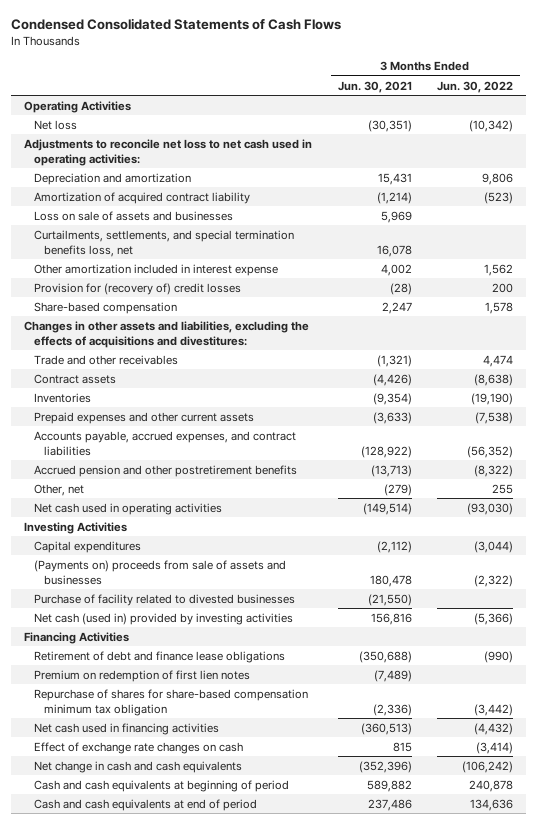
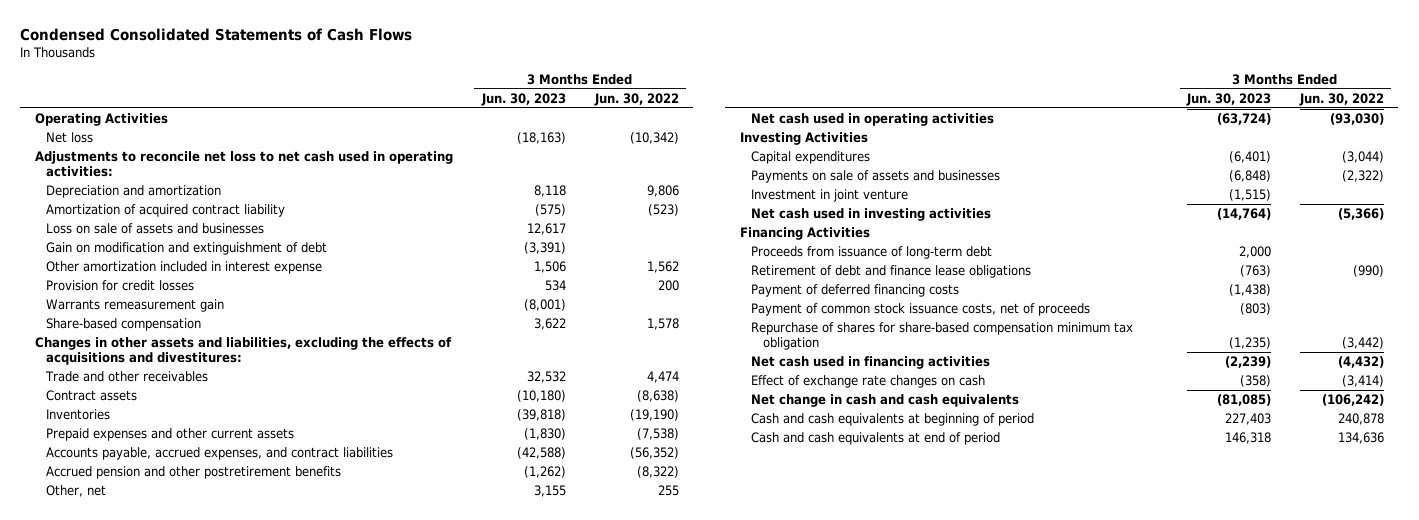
[337,80,412,93] Jun. 30, 2021 -> none
none -> [480,93,566,107] Jun. 30, 2023
[34,229,295,257] Curtailments, settlements, and special termination benefits loss, net -> none
none -> [45,242,327,256] Gain on modification and extinguishment of debt
[34,282,242,295] Provision for (recovery of) credit losses -> [45,280,194,292] Provision for credit losses
none -> [45,299,224,313] Warrants remeasurement gain
[34,593,296,606] Purchase of facility related to divested businesses -> none
[34,559,287,585] (Payments on) proceeds from sale of assets and businesses -> [751,170,1001,184] Payments on sale of assets and businesses
none -> [751,189,909,203] Investment in joint venture
[34,612,294,625] Net cash (used in) provided by investing activities -> [751,208,992,222] Net cash used in investing activities
none -> [751,246,993,260] Proceeds from issuance of long-term debt
[34,669,251,682] Premium on redemption of first lien notes -> none
none -> [751,284,960,298] Payment of deferred financing costs
none -> [751,303,1091,317] Payment of common stock issuance costs, net of proceeds

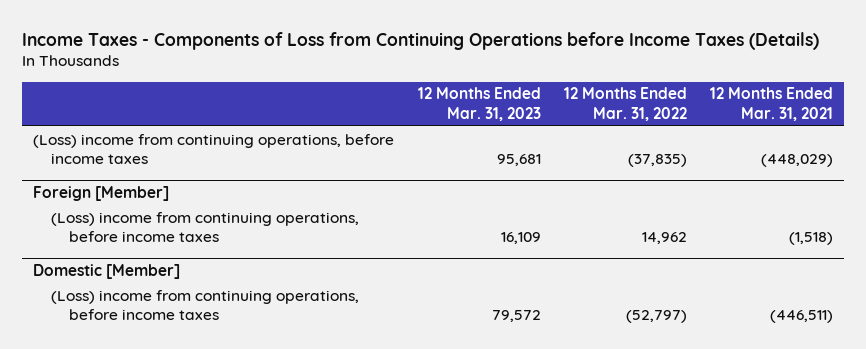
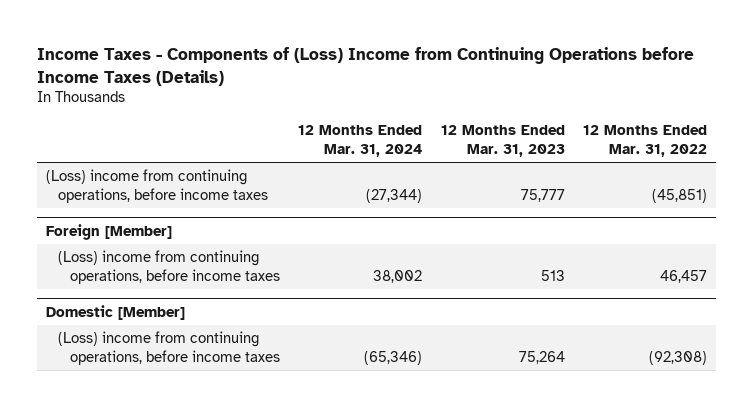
[21,31,819,50] Income Taxes - Components of Loss from Continuing Operations before Income Taxes (Details) -> [36,46,694,86] Income Taxes - Components of (Loss) Income from Continuing Operations before Income Taxes (Details)
[709,87,833,121] 12 Months Ended Mar. 31, 2021 -> none
none -> [298,125,423,157] 12 Months Ended Mar. 31, 2024
[496,154,541,167] 95,681 -> [520,188,565,202] 75,777
[627,154,687,168] (37,835) -> [652,188,708,203] (45,851)
[500,232,541,245] 16,109 -> [540,269,565,281] 513
[641,232,687,245] 14,962 -> [660,269,708,283] 46,457
[491,310,541,323] 79,572 -> [518,350,565,364] 75,264
[625,310,687,324] (52,797) -> [649,350,708,365] (92,308)

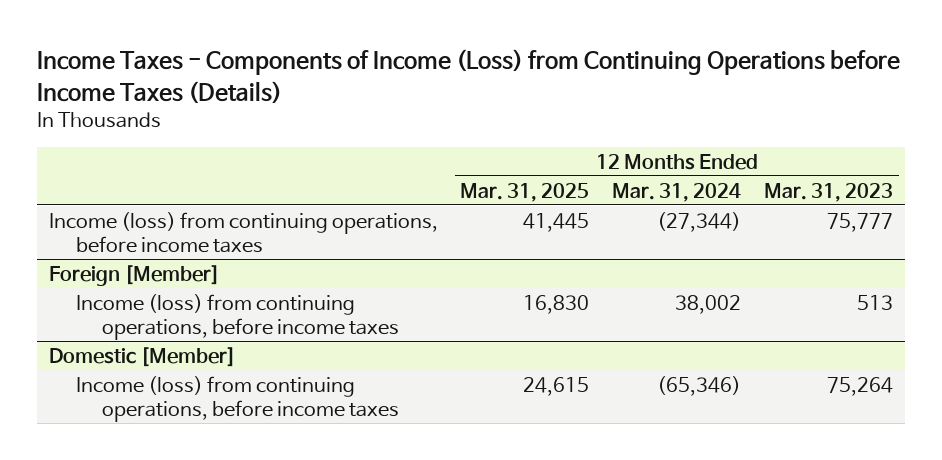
[36,46,694,86] Income Taxes - Components of (Loss) Income from Continuing Operations before Income Taxes (Details) -> [37,49,901,104] Income Taxes - Components of Income (Loss) from Continuing Operations before Income Taxes (Details)
[583,125,708,157] 12 Months Ended Mar. 31, 2022 -> none
none -> [460,182,590,202] Mar. 31, 2025
[46,169,268,203] (Loss) income from continuing operations, before income taxes -> [48,211,438,253] Income (loss) from continuing operations, before income taxes
[57,250,280,284] (Loss) income from continuing operations, before income taxes -> [75,293,400,340] Income (loss) from continuing operations, before income taxes
[57,331,280,365] (Loss) income from continuing operations, before income taxes -> [75,375,400,422] Income (loss) from continuing operations, before income taxes

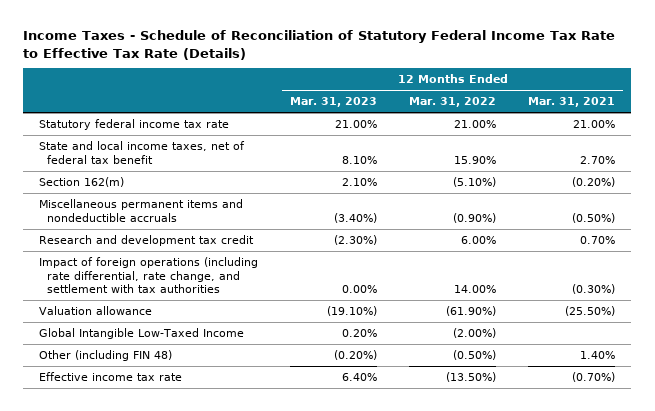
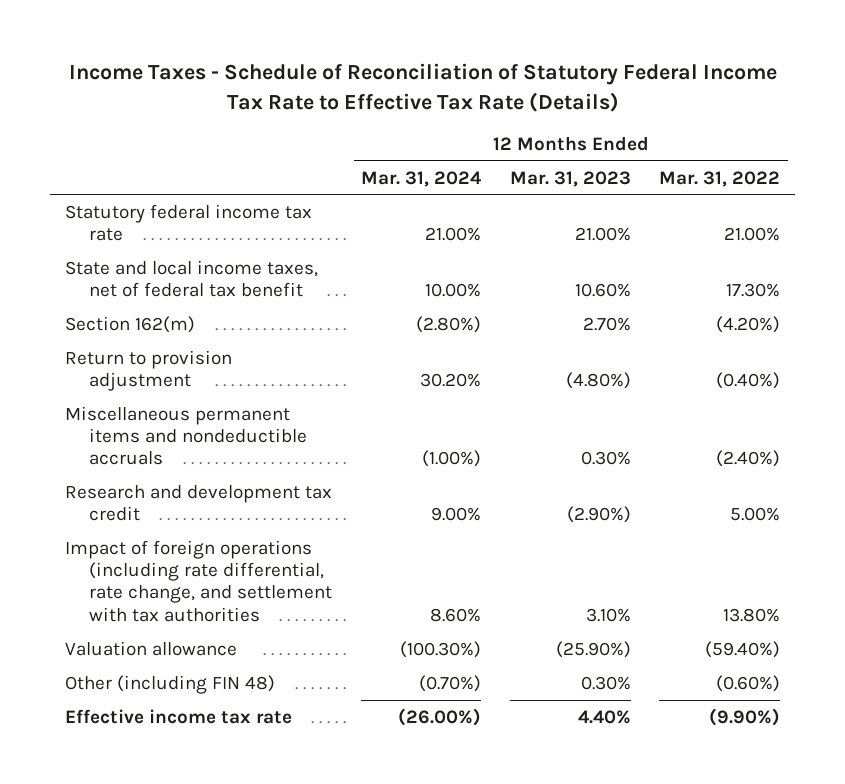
[528,97,616,108] Mar. 31, 2021 -> none
none -> [360,170,482,187] Mar. 31, 2024
[39,327,245,339] Global Intangible Low-Taxed Income -> none
[342,155,378,164] 8.10% -> [574,283,631,298] 10.60%
[454,155,497,164] 15.90% -> [726,283,781,298] 17.30%
[342,177,378,186] 2.10% -> [582,316,631,331] 2.70%
[453,176,497,187] (5.10%) -> [716,315,781,333] (4.20%)
none -> [64,349,232,392] Return to provision adjustment
[334,212,378,223] (3.40%) -> [580,451,631,466] 0.30%
[453,212,497,223] (0.90%) -> [716,450,781,468] (2.40%)
[334,234,378,245] (2.30%) -> [566,506,631,524] (2.90%)
[461,235,497,244] 6.00% -> [730,507,781,522] 5.00%
[342,285,378,294] 0.00% -> [585,607,631,622] 3.10%
[454,285,497,294] 14.00% -> [723,607,781,622] 13.80%
[327,305,378,316] (19.10%) -> [555,640,631,658] (25.90%)
[446,305,497,316] (61.90%) -> [705,640,781,658] (59.40%)
[334,349,378,360] (0.20%) -> [580,675,631,690] 0.30%
[453,349,497,360] (0.50%) -> [716,674,781,692] (0.60%)
[342,372,378,381] 6.40% -> [577,709,631,724] 4.40%
[446,371,497,382] (13.50%) -> [709,707,781,726] (9.90%)

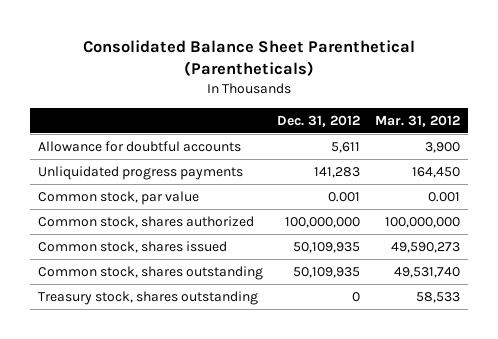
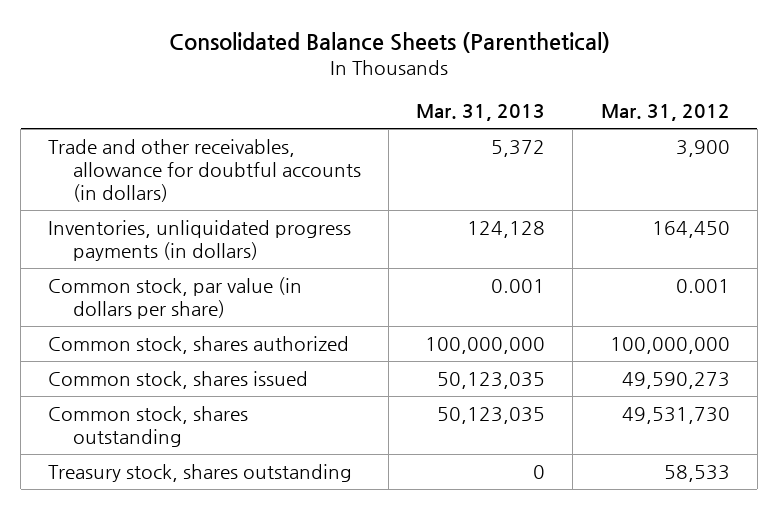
[82,40,415,77] Consolidated Balance Sheet Parenthetical (Parentheticals) -> [168,32,610,54] Consolidated Balance Sheets (Parenthetical)
[277,114,361,127] Dec. 31, 2012 -> none
none -> [416,104,546,122] Mar. 31, 2013
[37,141,241,153] Allowance for doubtful accounts -> [48,138,361,203] Trade and other receivables, allowance for doubtful accounts (in dollars)
[37,166,243,181] Unliquidated progress payments -> [48,219,352,262] Inventories, unliquidated progress payments (in dollars)
[37,191,199,206] Common stock, par value -> [48,276,303,320] Common stock, par value (in dollars per share)
[394,267,461,279] 49,531,740 -> [621,406,730,424] 49,531,730

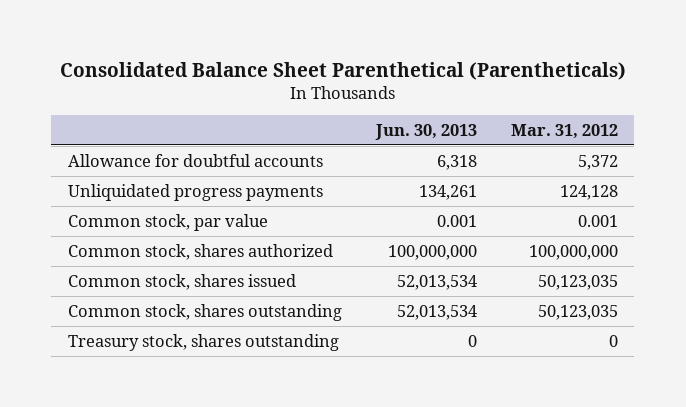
[168,32,610,54] Consolidated Balance Sheets (Parenthetical) -> [59,61,626,80] Consolidated Balance Sheet Parenthetical (Parentheticals)
[416,104,546,122] Mar. 31, 2013 -> none
none -> [374,123,477,140] Jun. 30, 2013
[48,138,361,203] Trade and other receivables, allowance for doubtful accounts (in dollars) -> [68,153,324,167] Allowance for doubtful accounts
[675,139,730,157] 3,900 -> [577,154,618,170] 5,372
[48,219,352,262] Inventories, unliquidated progress payments (in dollars) -> [68,183,324,201] Unliquidated progress payments
[651,220,730,238] 164,450 -> [559,184,618,200] 124,128
[48,276,303,320] Common stock, par value (in dollars per share) -> [68,213,269,231] Common stock, par value
[621,371,730,389] 49,590,273 -> [537,274,618,290] 50,123,035
[621,406,730,424] 49,531,730 -> [537,304,618,320] 50,123,035
[663,464,730,482] 58,533 -> [608,334,618,347] 0

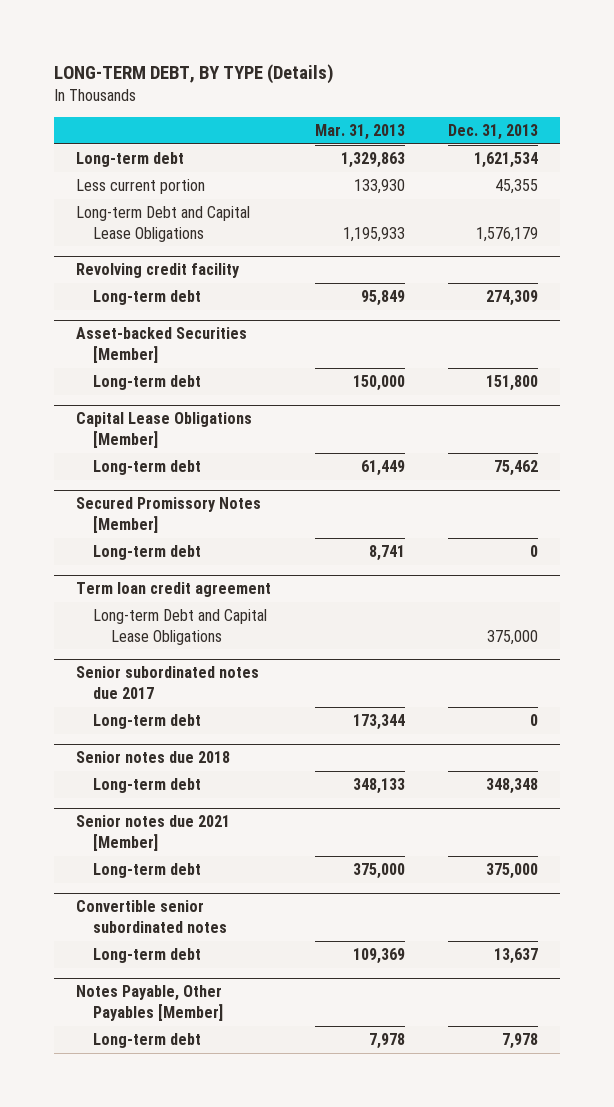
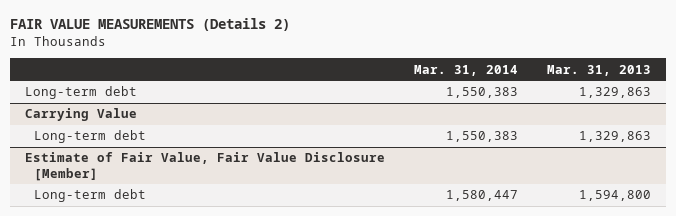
[54,64,335,85] LONG-TERM DEBT, BY TYPE (Details) -> [10,18,291,32] FAIR VALUE MEASUREMENTS (Details 2)
[448,124,539,141] Dec. 31, 2013 -> none
none -> [414,64,519,76] Mar. 31, 2014
[76,178,206,194] Less current portion -> none
[76,205,251,242] Long-term Debt and Capital Lease Obligations -> none
[76,263,241,279] Revolving credit facility -> none
[76,327,248,364] Asset-backed Securities [Member] -> none
[76,412,253,449] Capital Lease Obligations [Member] -> none
[93,459,202,475] Long-term debt -> none
[76,497,262,534] Secured Promissory Notes [Member] -> none
[93,544,202,560] Long-term debt -> none
[76,582,272,598] Term loan credit agreement -> none
[93,608,268,645] Long-term Debt and Capital Lease Obligations -> none
[76,666,260,700] Senior subordinated notes due 2017 -> none
[93,713,202,729] Long-term debt -> none
[76,751,231,764] Senior notes due 2018 -> none
[93,777,202,793] Long-term debt -> none
[76,815,231,852] Senior notes due 2021 [Member] -> none
[93,862,202,878] Long-term debt -> none
[76,900,228,934] Convertible senior subordinated notes -> none
[93,947,202,963] Long-term debt -> none
[76,985,224,1022] Notes Payable, Other Payables [Member] -> none
[93,1032,202,1048] Long-term debt -> none
none -> [24,108,137,122] Carrying Value
[360,289,405,306] 95,849 -> [579,131,652,143] 1,329,863
none -> [24,152,385,181] Estimate of Fair Value, Fair Value Disclosure [Member]
[352,374,405,391] 150,000 -> [579,190,652,202] 1,594,800

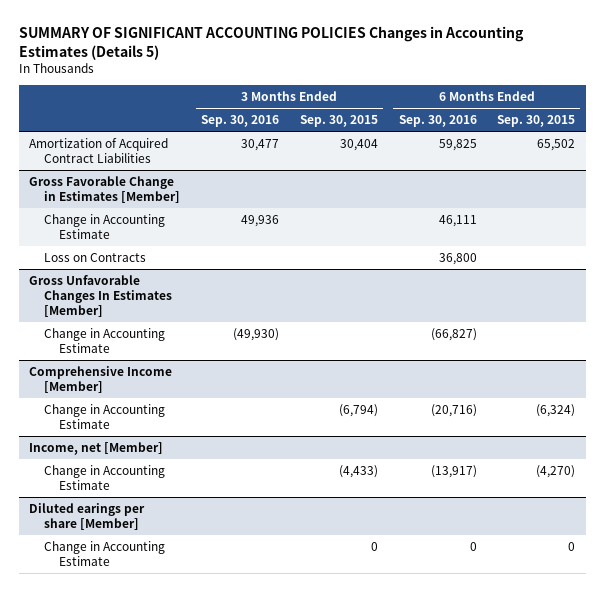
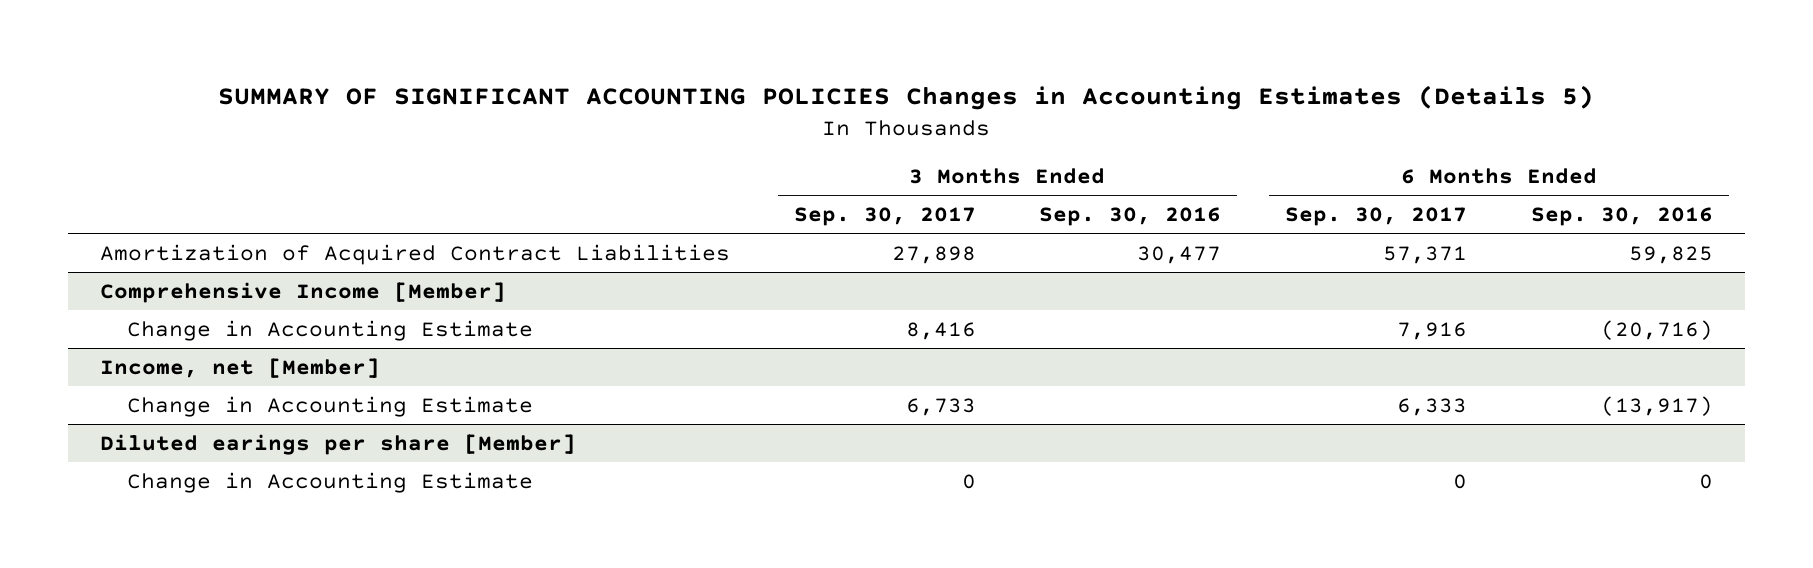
[299,115,378,128] Sep. 30, 2015 -> none
[497,115,576,128] Sep. 30, 2015 -> none
none -> [793,207,976,227] Sep. 30, 2017
none -> [1284,207,1467,227] Sep. 30, 2017
[29,175,181,203] Gross Favorable Change in Estimates [Member] -> none
[44,213,166,239] Change in Accounting Estimate -> none
[44,252,147,262] Loss on Contracts -> none
[29,274,173,317] Gross Unfavorable Changes In Estimates [Member] -> none
[44,327,166,353] Change in Accounting Estimate -> none

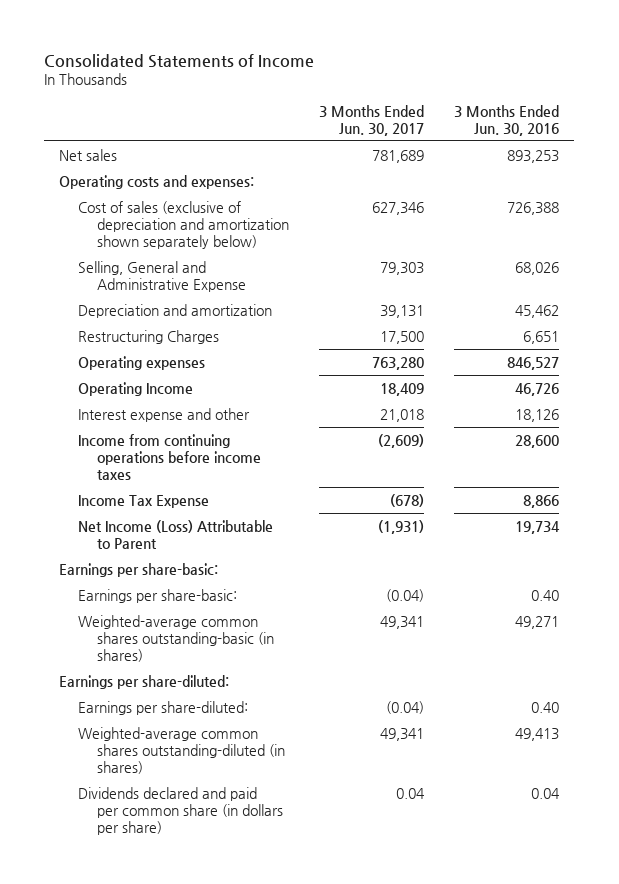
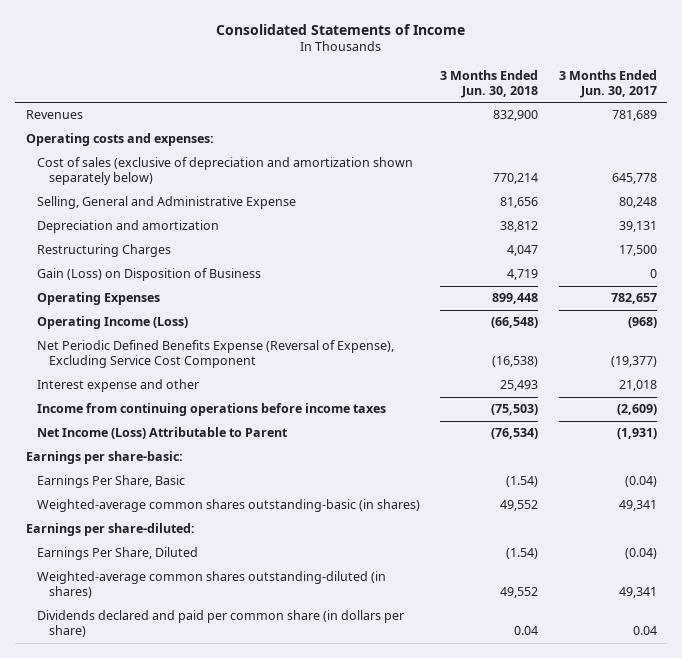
[454,104,560,136] 3 Months Ended Jun. 30, 2016 -> none
none -> [440,69,539,98] 3 Months Ended Jun. 30, 2018
[59,148,118,161] Net sales -> [25,110,83,120] Revenues
[372,201,425,215] 627,346 -> [611,173,657,185] 645,778
[380,261,425,275] 79,303 -> [618,197,657,209] 80,248
none -> [37,268,262,282] Gain (Loss) on Disposition of Business
[78,355,206,370] Operating expenses -> [37,292,161,306] Operating Expenses
[372,356,425,370] 763,280 -> [610,293,657,305] 782,657
[78,381,194,396] Operating Income -> [37,316,189,330] Operating Income (Loss)
[380,382,425,396] 18,409 -> [627,317,657,329] (968)
none -> [37,340,395,369] Net Periodic Defined Benefits Expense (Reversal of Expense), Excluding Service Cost Component
[78,494,210,508] Income Tax Expense -> none
[78,588,238,603] Earnings per share-basic: -> [37,475,186,489] Earnings Per Share, Basic
[78,700,249,715] Earnings per share-diluted: -> [37,547,199,561] Earnings Per Share, Diluted

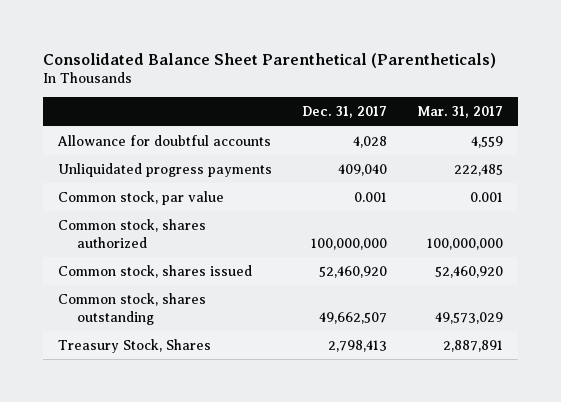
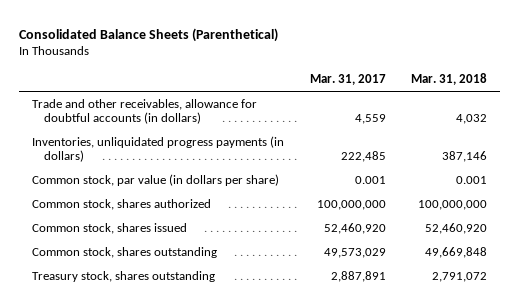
[43,52,497,68] Consolidated Balance Sheet Parenthetical (Parentheticals) -> [19,27,279,42] Consolidated Balance Sheets (Parenthetical)
[301,106,387,119] Dec. 31, 2017 -> none
none -> [411,73,488,86] Mar. 31, 2018
[57,135,272,147] Allowance for doubtful accounts -> [32,98,258,125] Trade and other receivables, allowance for doubtful accounts (in dollars)
[58,163,273,178] Unliquidated progress payments -> [32,135,285,163] Inventories, unliquidated progress payments (in dollars)
[58,191,225,206] Common stock, par value -> [32,173,280,186] Common stock, par value (in dollars per share)
[58,339,212,354] Treasury Stock, Shares -> [32,270,216,282] Treasury stock, shares outstanding

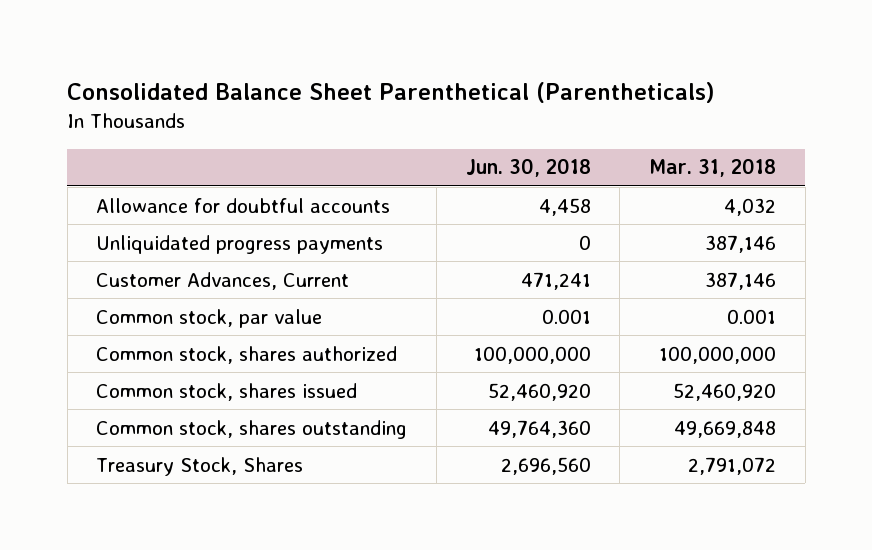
[19,27,279,42] Consolidated Balance Sheets (Parenthetical) -> [67,81,716,103] Consolidated Balance Sheet Parenthetical (Parentheticals)
[309,74,386,86] Mar. 31, 2017 -> none
none -> [465,158,591,178] Jun. 30, 2018
[32,98,258,125] Trade and other receivables, allowance for doubtful accounts (in dollars) -> [96,197,391,213] Allowance for doubtful accounts
[32,135,285,163] Inventories, unliquidated progress payments (in dollars) -> [96,234,384,254] Unliquidated progress payments
none -> [96,271,350,290] Customer Advances, Current
[32,173,280,186] Common stock, par value (in dollars per share) -> [96,308,323,328] Common stock, par value
[32,270,216,282] Treasury stock, shares outstanding -> [96,456,304,476] Treasury Stock, Shares

